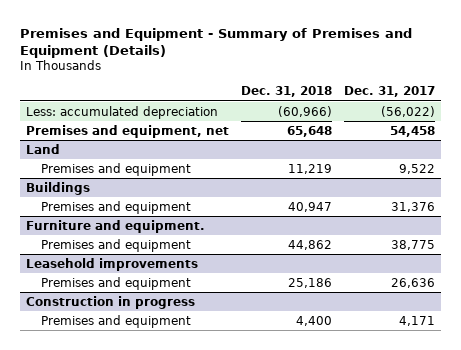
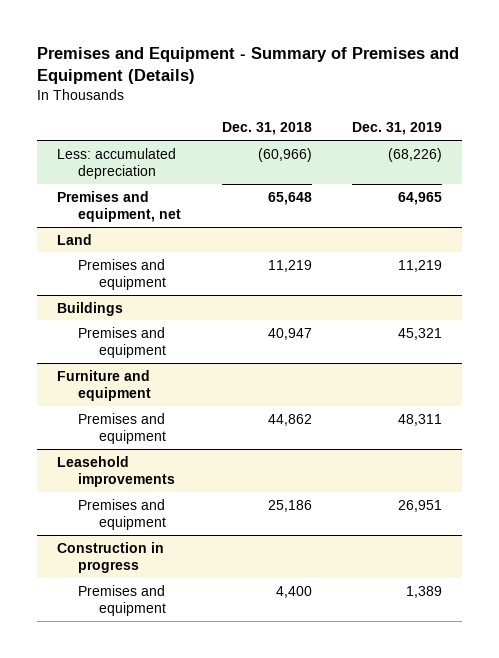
[344,86,436,98] Dec. 31, 2017 -> none
none -> [351,122,442,136] Dec. 31, 2019
[26,219,206,233] Furniture and equipment. -> [57,369,152,402] Furniture and equipment

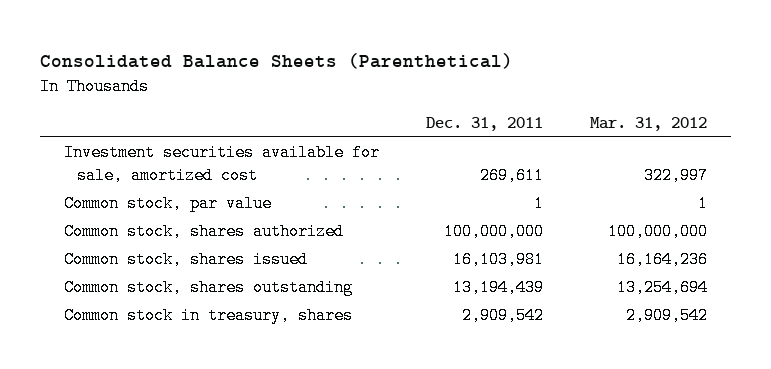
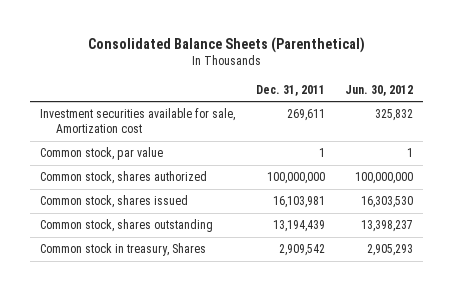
[590,116,708,131] Mar. 31, 2012 -> none
none -> [344,84,413,96] Jun. 30, 2012
[63,144,380,185] Investment securities available for sale, amortized cost -> [40,108,236,134] Investment securities available for sale, Amortization cost
[63,307,353,325] Common stock in treasury, shares -> [40,243,207,257] Common stock in treasury, Shares

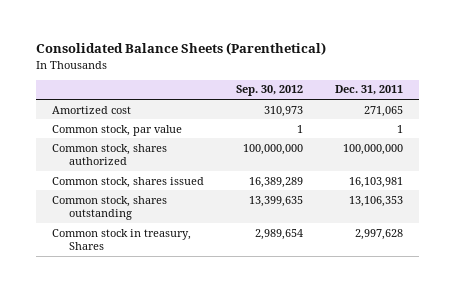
[344,84,413,96] Jun. 30, 2012 -> none
none -> [236,85,304,97] Sep. 30, 2012
[40,108,236,134] Investment securities available for sale, Amortization cost -> none
none -> [52,105,132,114] Amortized cost
[272,220,325,233] 13,194,439 -> [348,195,403,207] 13,106,353
[278,244,325,257] 2,909,542 -> [354,228,403,240] 2,997,628

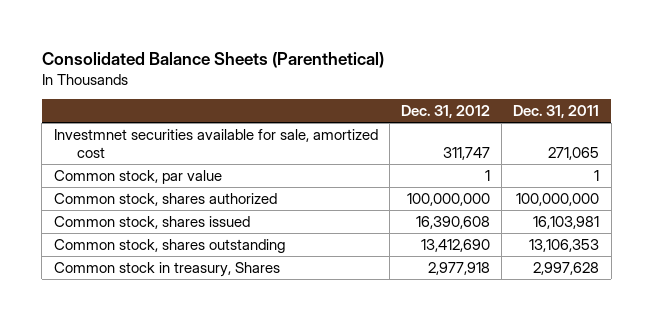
[236,85,304,97] Sep. 30, 2012 -> none
none -> [401,105,491,119] Dec. 31, 2012
[52,105,132,114] Amortized cost -> [53,128,378,158] Investmnet securities available for sale, amortized cost

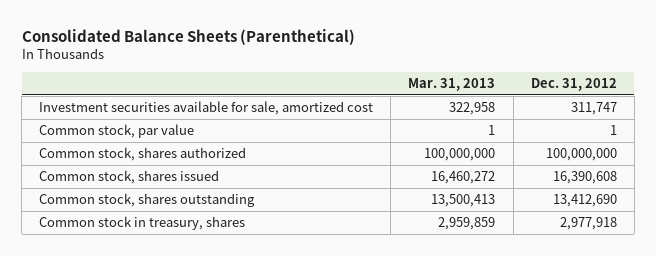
[513,105,600,119] Dec. 31, 2011 -> none
none -> [408,77,496,91] Mar. 31, 2013
[53,128,378,158] Investmnet securities available for sale, amortized cost -> [39,101,374,116] Investment securities available for sale, amortized cost
[53,261,280,277] Common stock in treasury, Shares -> [39,216,246,231] Common stock in treasury, shares

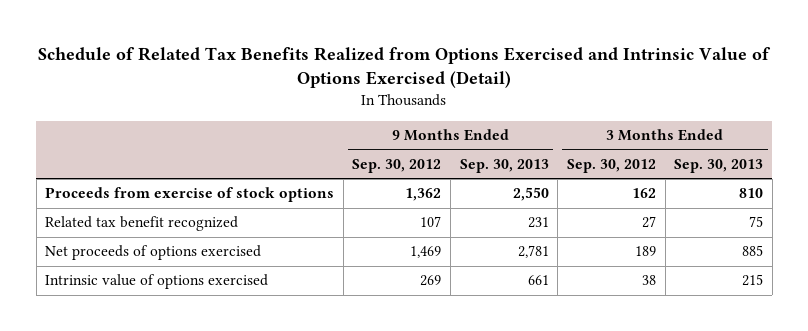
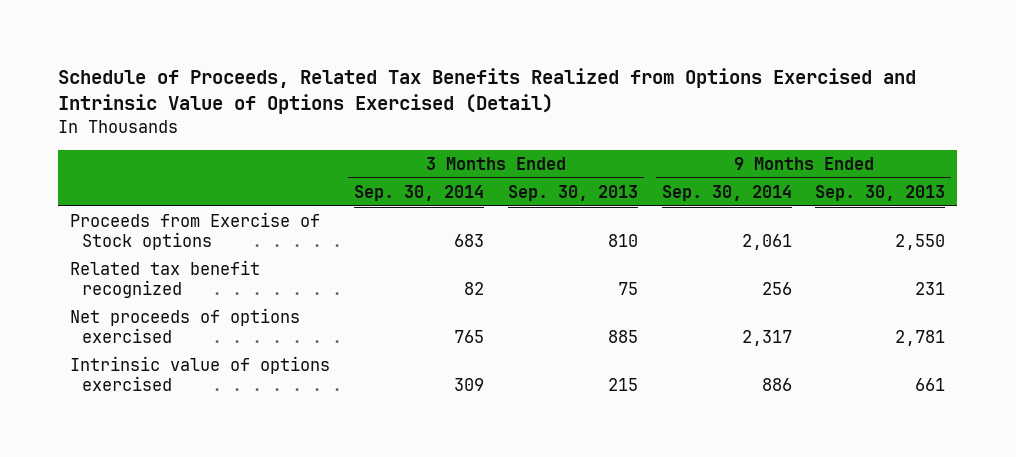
[38,47,772,89] Schedule of Related Tax Benefits Realized from Options Exercised and Intrinsic Value of Options Exercised (Detail) -> [58,68,917,115] Schedule of Proceeds, Related Tax Benefits Realized from Options Exercised and Intrinsic Value of Options Exercised (Detail)
[352,158,442,173] Sep. 30, 2012 -> none
[567,158,657,173] Sep. 30, 2012 -> none
none -> [354,184,485,201] Sep. 30, 2014
none -> [661,184,792,201] Sep. 30, 2014
[45,187,335,203] Proceeds from exercise of stock options -> [70,212,321,251] Proceeds from Exercise of Stock options

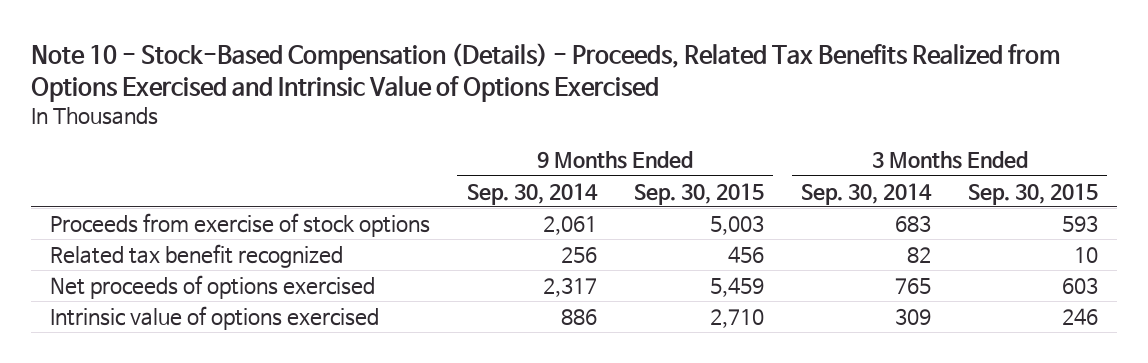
[58,68,917,115] Schedule of Proceeds, Related Tax Benefits Realized from Options Exercised and Intrinsic Value of Options Exercised (Detail) -> [30,43,1060,103] Note 10 - Stock-Based Compensation (Details) - Proceeds, Related Tax Benefits Realized from Options Exercised and Intrinsic Value of Options Exercised
[507,184,638,201] Sep. 30, 2013 -> none
[815,184,946,201] Sep. 30, 2013 -> none
none -> [633,182,764,205] Sep. 30, 2015
none -> [968,182,1099,205] Sep. 30, 2015
[70,212,321,251] Proceeds from Exercise of Stock options -> [49,213,430,238] Proceeds from exercise of stock options

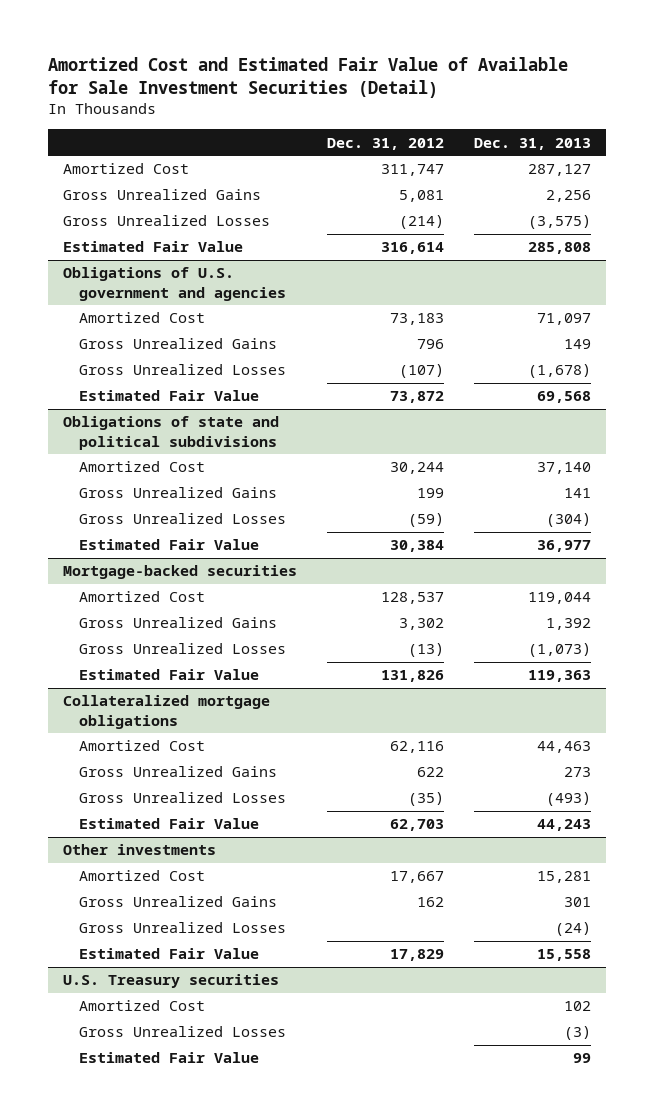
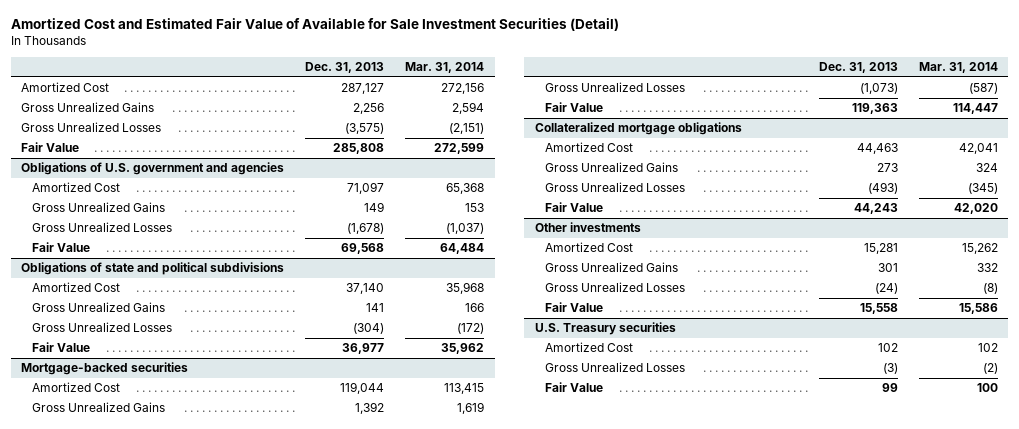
[326,137,444,150] Dec. 31, 2012 -> none
none -> [405,62,485,74] Mar. 31, 2014
[62,241,243,253] Estimated Fair Value -> [21,142,80,153] Fair Value
[78,390,259,402] Estimated Fair Value -> [31,242,90,253] Fair Value
[78,539,259,551] Estimated Fair Value -> [31,342,90,353] Fair Value
[78,669,259,681] Estimated Fair Value -> [545,102,604,113] Fair Value
[78,818,259,830] Estimated Fair Value -> [545,202,604,213] Fair Value
[78,948,259,960] Estimated Fair Value -> [545,302,604,313] Fair Value
[78,1052,259,1064] Estimated Fair Value -> [545,382,604,393] Fair Value

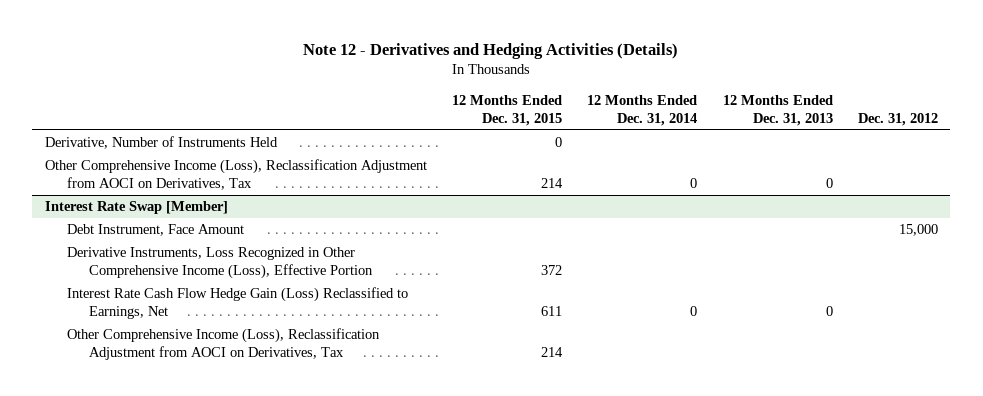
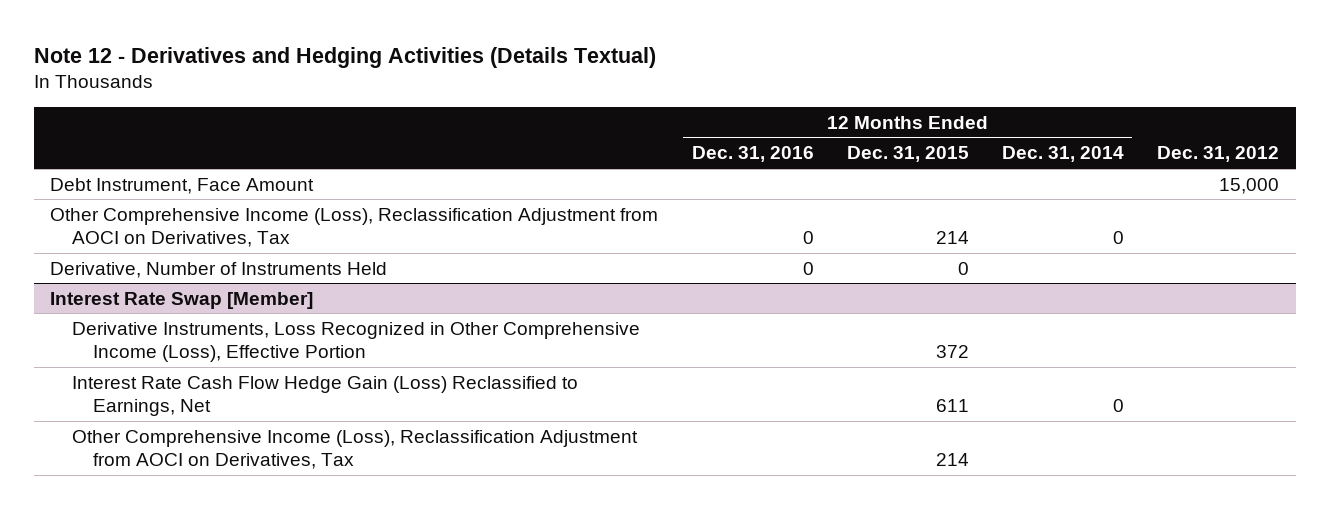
[303,42,679,59] Note 12 - Derivatives and Hedging Activities (Details) -> [33,47,656,69] Note 12 - Derivatives and Hedging Activities (Details Textual)
[722,94,833,126] 12 Months Ended Dec. 31, 2013 -> none
none -> [691,146,814,163] Dec. 31, 2016
none -> [50,177,315,194] Debt Instrument, Face Amount
[44,136,278,150] Derivative, Number of Instruments Held -> [50,261,388,278] Derivative, Number of Instruments Held
[67,224,245,237] Debt Instrument, Face Amount -> none

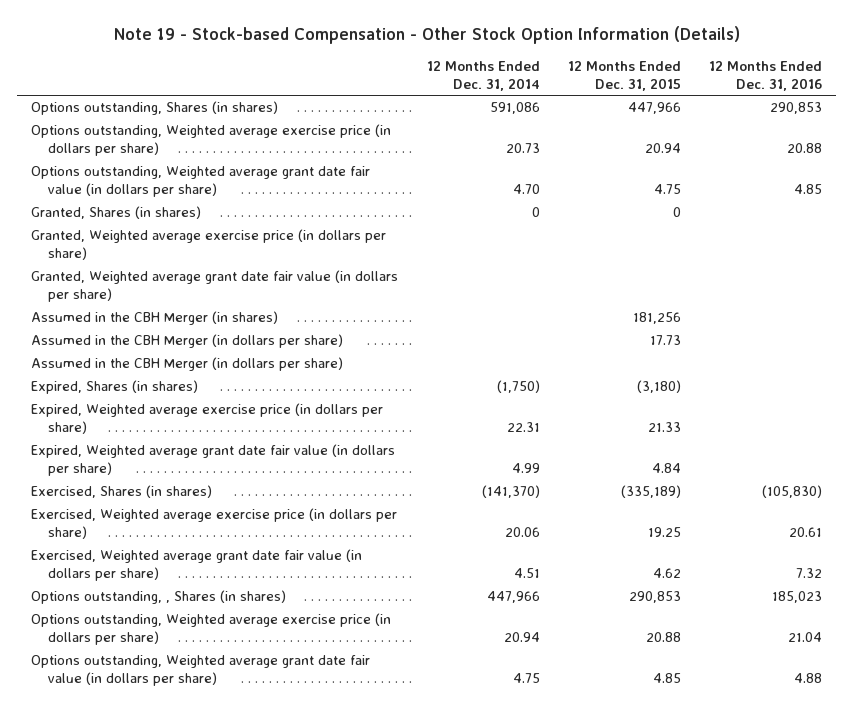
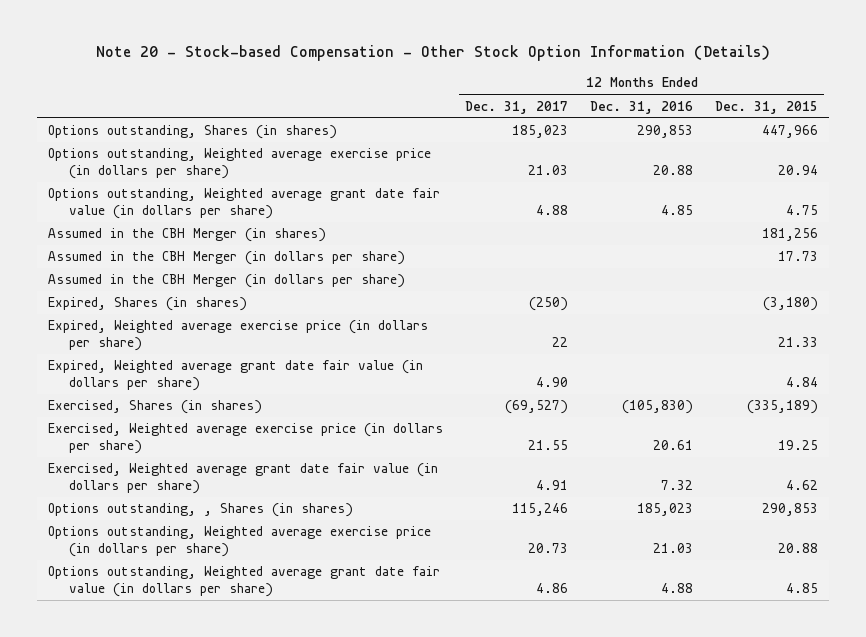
[113,25,740,44] Note 19 - Stock-based Compensation - Other Stock Option Information (Details) -> [95,45,770,62] Note 20 - Stock-based Compensation - Other Stock Option Information (Details)
[426,60,540,91] 12 Months Ended Dec. 31, 2014 -> none
none -> [464,100,568,114] Dec. 31, 2017
[31,206,202,220] Granted, Shares (in shares) -> none
[31,229,387,261] Granted, Weighted average exercise price (in dollars per share) -> none
[31,270,399,303] Granted, Weighted average grant date fair value (in dollars per share) -> none
[787,632,822,643] 21.04 -> [653,542,694,553] 21.03

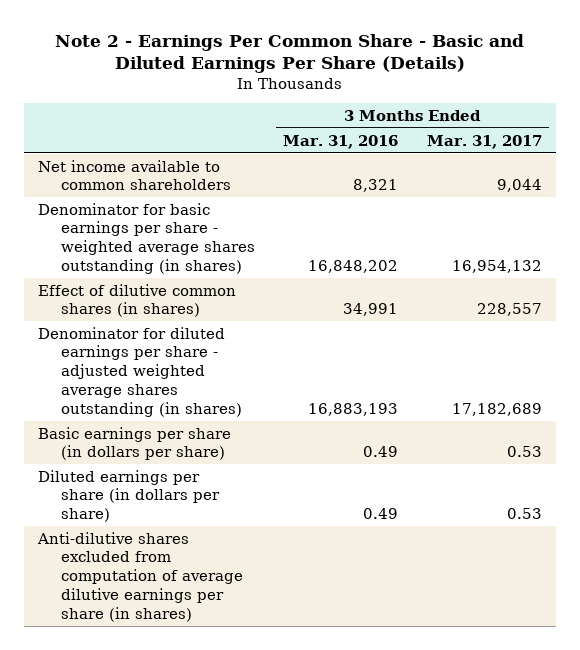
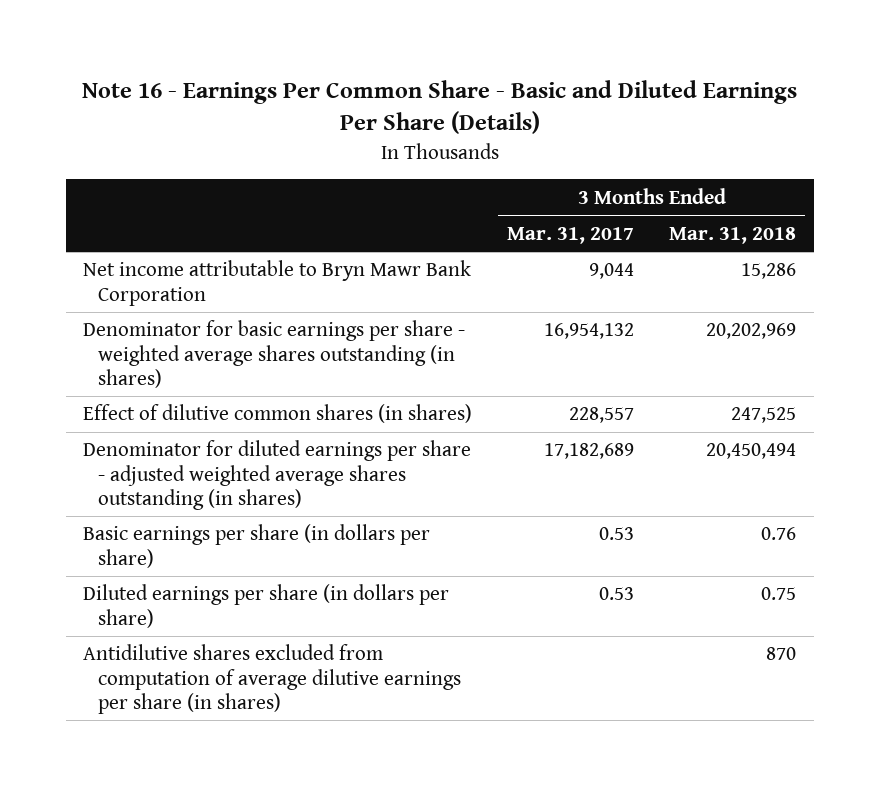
[55,33,525,74] Note 2 - Earnings Per Common Share - Basic and Diluted Earnings Per Share (Details) -> [81,80,797,135] Note 16 - Earnings Per Common Share - Basic and Diluted Earnings Per Share (Details)
[283,134,399,149] Mar. 31, 2016 -> none
none -> [669,226,797,244] Mar. 31, 2018
[38,159,231,191] Net income available to common shareholders -> [83,260,472,306] Net income attributable to Bryn Mawr Bank Corporation
[37,531,243,622] Anti-dilutive shares excluded from computation of average dilutive earnings per share (in shares) -> [83,644,462,714] Antidilutive shares excluded from computation of average dilutive earnings per share (in shares)

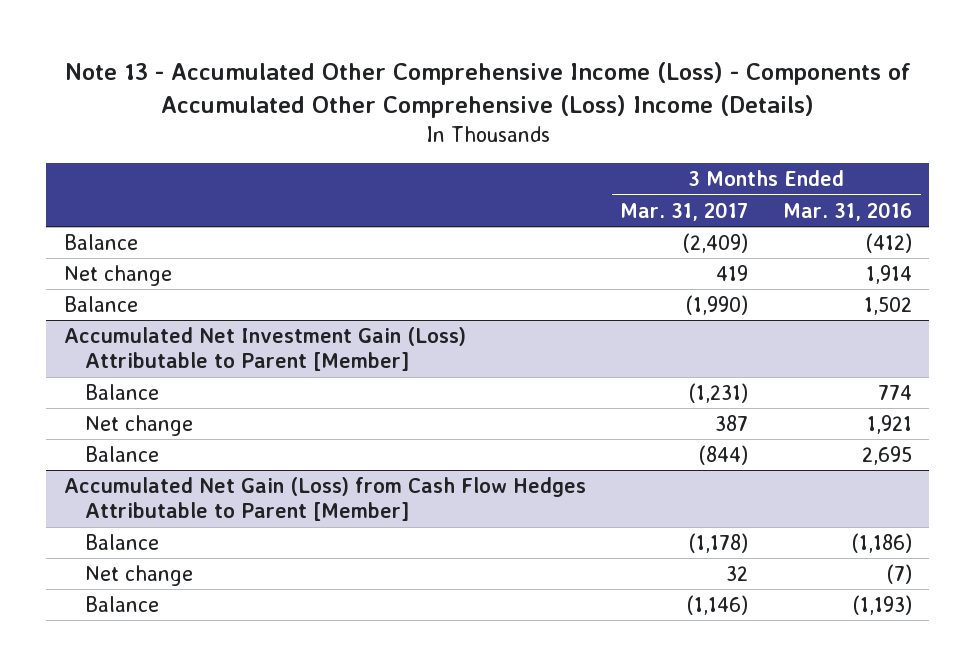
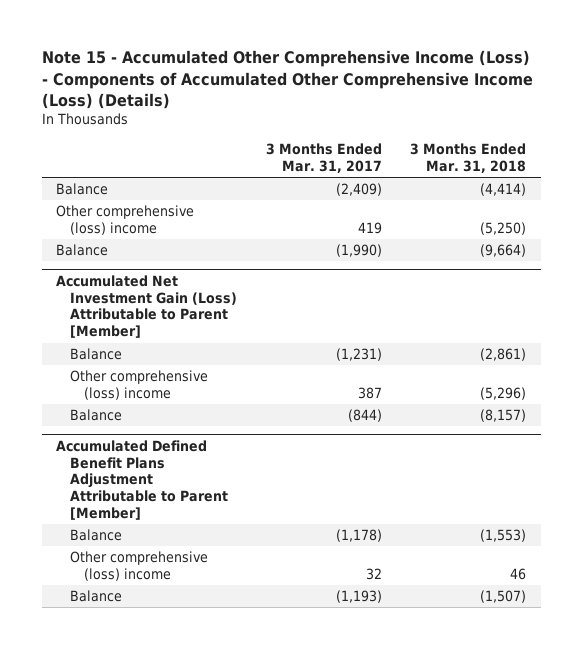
[64,61,911,118] Note 13 - Accumulated Other Comprehensive Income (Loss) - Components of Accumulated Other Comprehensive (Loss) Income (Details) -> [41,50,533,109] Note 15 - Accumulated Other Comprehensive Income (Loss) - Components of Accumulated Other Comprehensive Income (Loss) (Details)
[782,201,912,221] Mar. 31, 2016 -> none
none -> [410,143,527,174] 3 Months Ended Mar. 31, 2018
[63,265,172,287] Net change -> [56,205,195,236] Other comprehensive (loss) income
[84,415,193,437] Net change -> [69,370,208,401] Other comprehensive (loss) income
[63,477,586,522] Accumulated Net Gain (Loss) from Cash Flow Hedges Attributable to Parent [Member] -> none
none -> [56,439,228,521] Accumulated Defined Benefit Plans Adjustment Attributable to Parent [Member]
[84,565,193,587] Net change -> [69,551,208,582] Other comprehensive (loss) income
[687,595,749,616] (1,146) -> [335,590,382,604] (1,193)

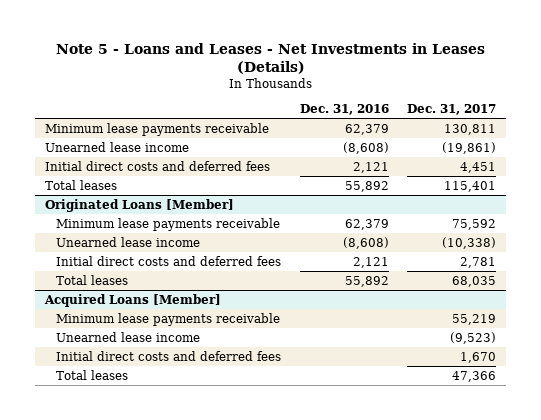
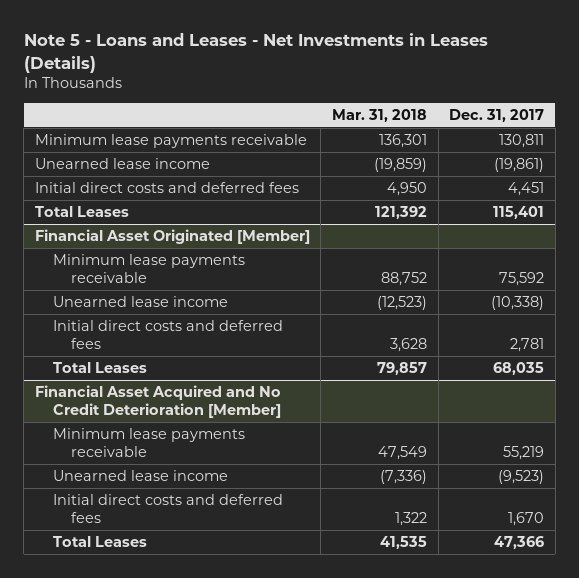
[299,104,389,116] Dec. 31, 2016 -> none
none -> [332,108,428,122] Mar. 31, 2018
[44,198,234,212] Originated Loans [Member] -> none
[44,179,117,190] Total leases -> [34,205,129,217] Total Leases
none -> [34,228,310,244] Financial Asset Originated [Member]
[43,293,221,307] Acquired Loans [Member] -> none
[55,274,128,285] Total leases -> [52,361,147,373] Total Leases
none -> [34,384,281,419] Financial Asset Acquired and No Credit Deterioration [Member]
[55,369,128,380] Total leases -> [52,535,147,547] Total Leases

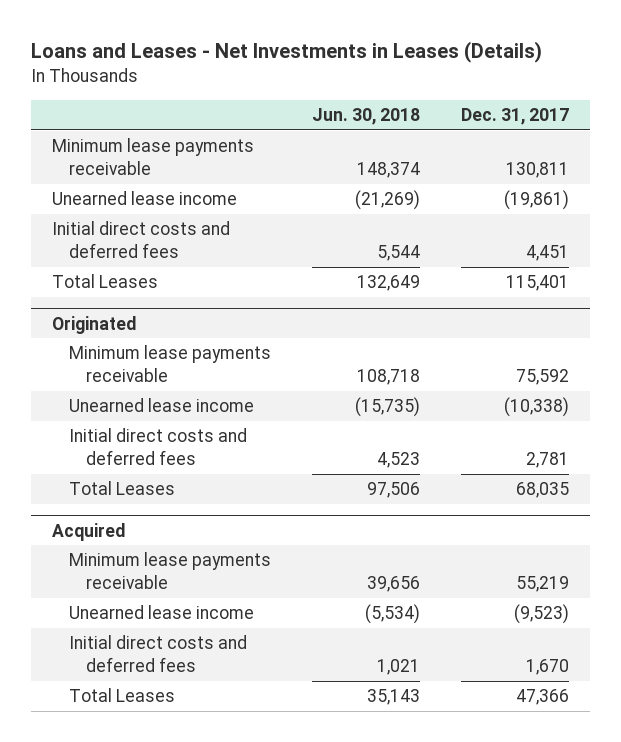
[23,33,488,73] Note 5 - Loans and Leases - Net Investments in Leases (Details) -> [30,41,542,64] Loans and Leases - Net Investments in Leases (Details)
[332,108,428,122] Mar. 31, 2018 -> none
none -> [311,107,420,125] Jun. 30, 2018
[34,228,310,244] Financial Asset Originated [Member] -> [51,315,136,334] Originated
[34,384,281,419] Financial Asset Acquired and No Credit Deterioration [Member] -> [51,522,125,541] Acquired

